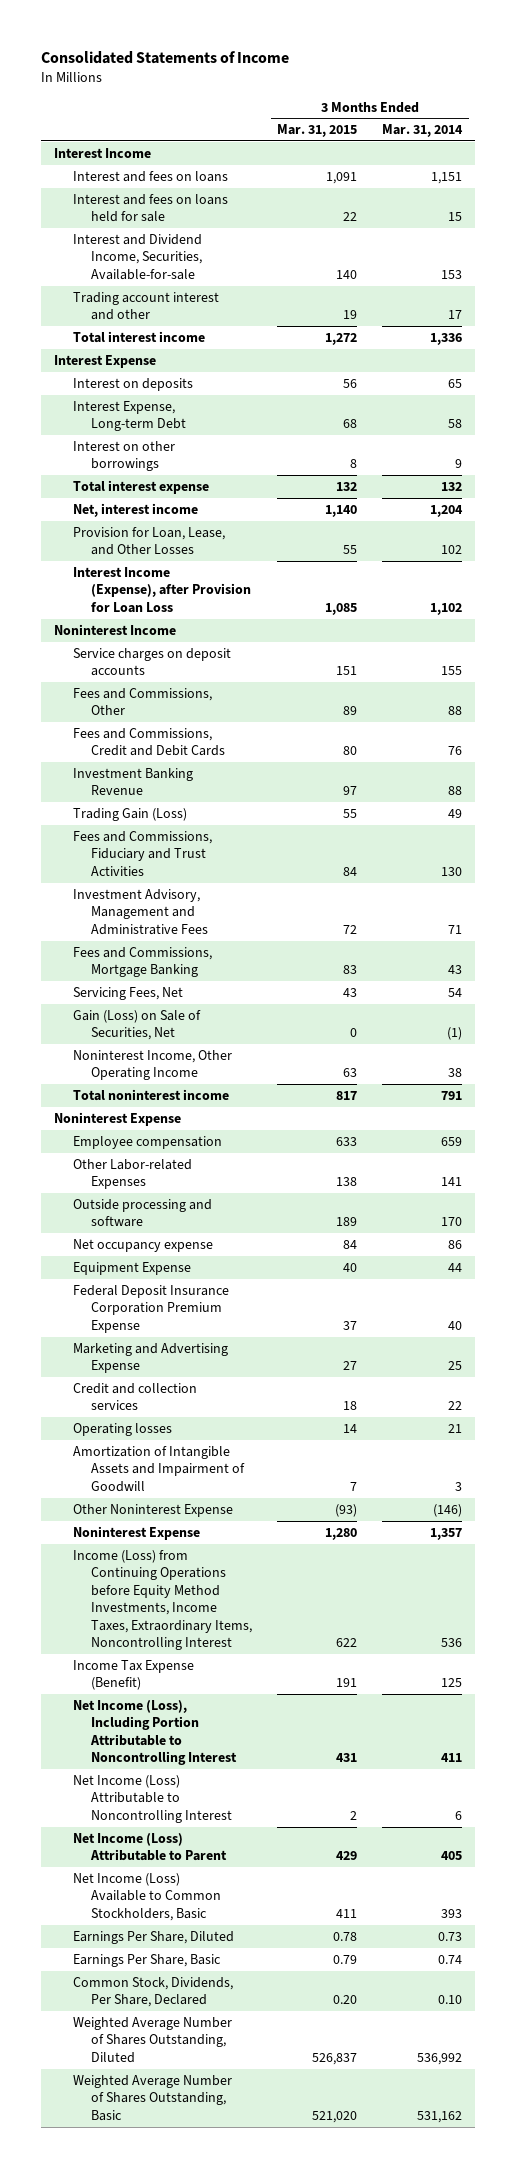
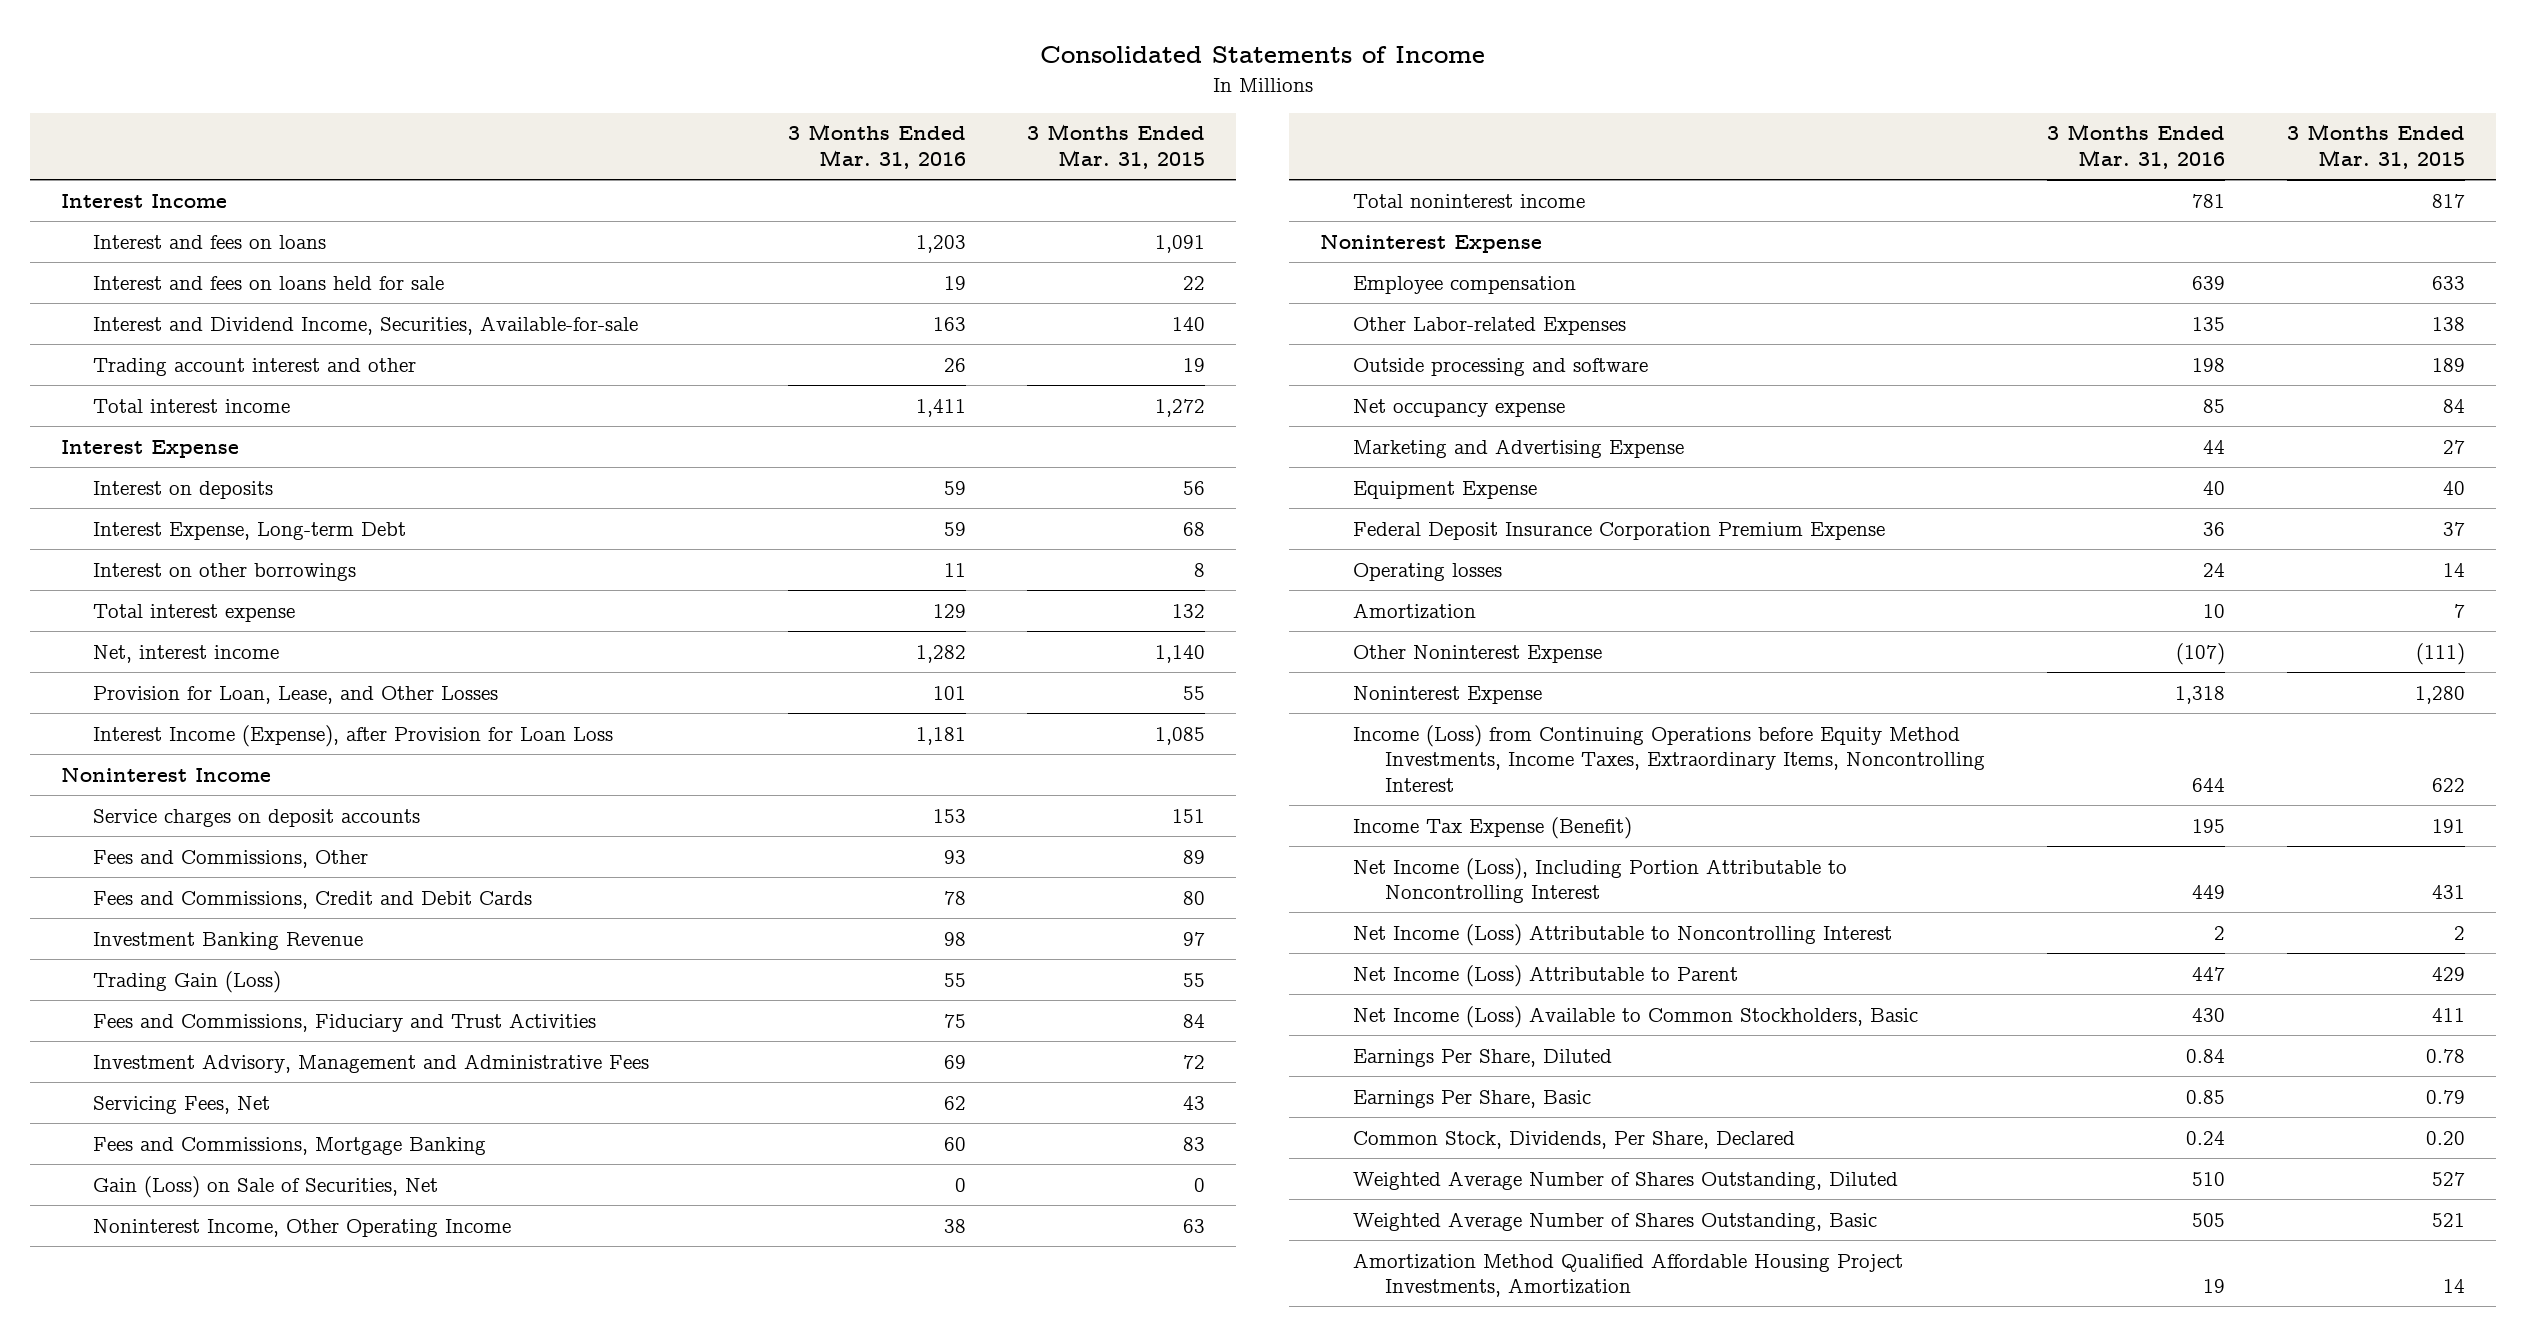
[382,124,464,138] Mar. 31, 2014 -> none
none -> [787,124,966,170] 3 Months Ended Mar. 31, 2016
[72,946,212,978] Fees and Commissions, Mortgage Banking -> [93,1136,487,1155] Fees and Commissions, Mortgage Banking
[72,1342,228,1374] Marketing and Advertising Expense -> [1352,438,1684,458] Marketing and Advertising Expense
[72,1382,197,1411] Credit and collection services -> none
[72,1445,246,1492] Amortization of Intangible Assets and Impairment of Goodwill -> none
none -> [1352,602,1476,619] Amortization
[335,1503,358,1517] (93) -> [2415,642,2465,665] (111)
[312,2052,358,2065] 526,837 -> [2431,1171,2465,1186] 527
[312,2110,358,2123] 521,020 -> [2431,1212,2465,1227] 521
none -> [1352,1252,1903,1298] Amortization Method Qualified Affordable Housing Project Investments, Amortization

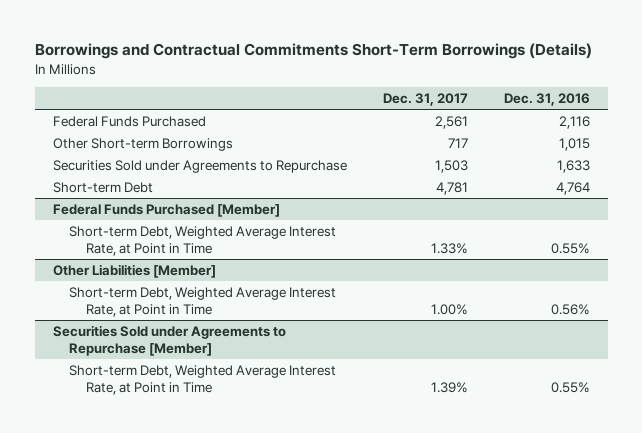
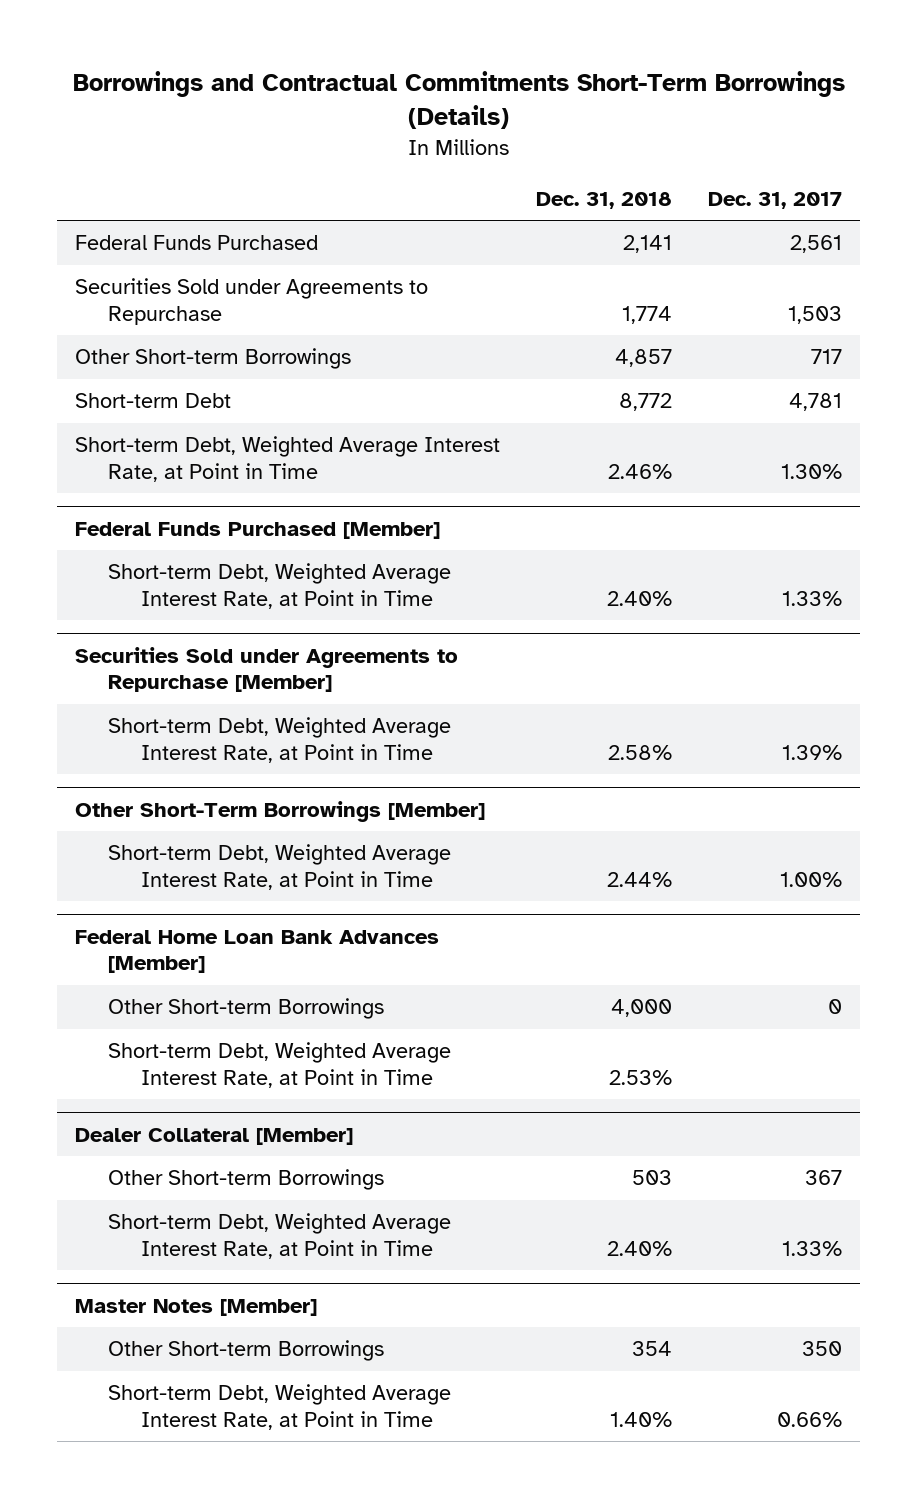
[503,92,590,106] Dec. 31, 2016 -> none
none -> [536,191,673,209] Dec. 31, 2018
[52,137,233,151] Other Short-term Borrowings -> [75,348,352,370] Other Short-term Borrowings
none -> [75,436,501,482] Short-term Debt, Weighted Average Interest Rate, at Point in Time
[52,263,216,278] Other Liabilities [Member] -> none
[69,286,337,317] Short-term Debt, Weighted Average Interest Rate, at Point in Time -> none
none -> [75,800,486,822] Other Short-Term Borrowings [Member]
none -> [107,844,451,890] Short-term Debt, Weighted Average Interest Rate, at Point in Time
none -> [75,929,440,974] Federal Home Loan Bank Advances [Member]
none -> [107,998,384,1020] Other Short-term Borrowings
none -> [107,1042,451,1088] Short-term Debt, Weighted Average Interest Rate, at Point in Time
none -> [75,1127,354,1145] Dealer Collateral [Member]
none -> [107,1169,384,1191] Other Short-term Borrowings
none -> [107,1213,451,1259] Short-term Debt, Weighted Average Interest Rate, at Point in Time
none -> [75,1298,318,1316] Master Notes [Member]
none -> [107,1340,384,1362] Other Short-term Borrowings
none -> [107,1384,451,1430] Short-term Debt, Weighted Average Interest Rate, at Point in Time

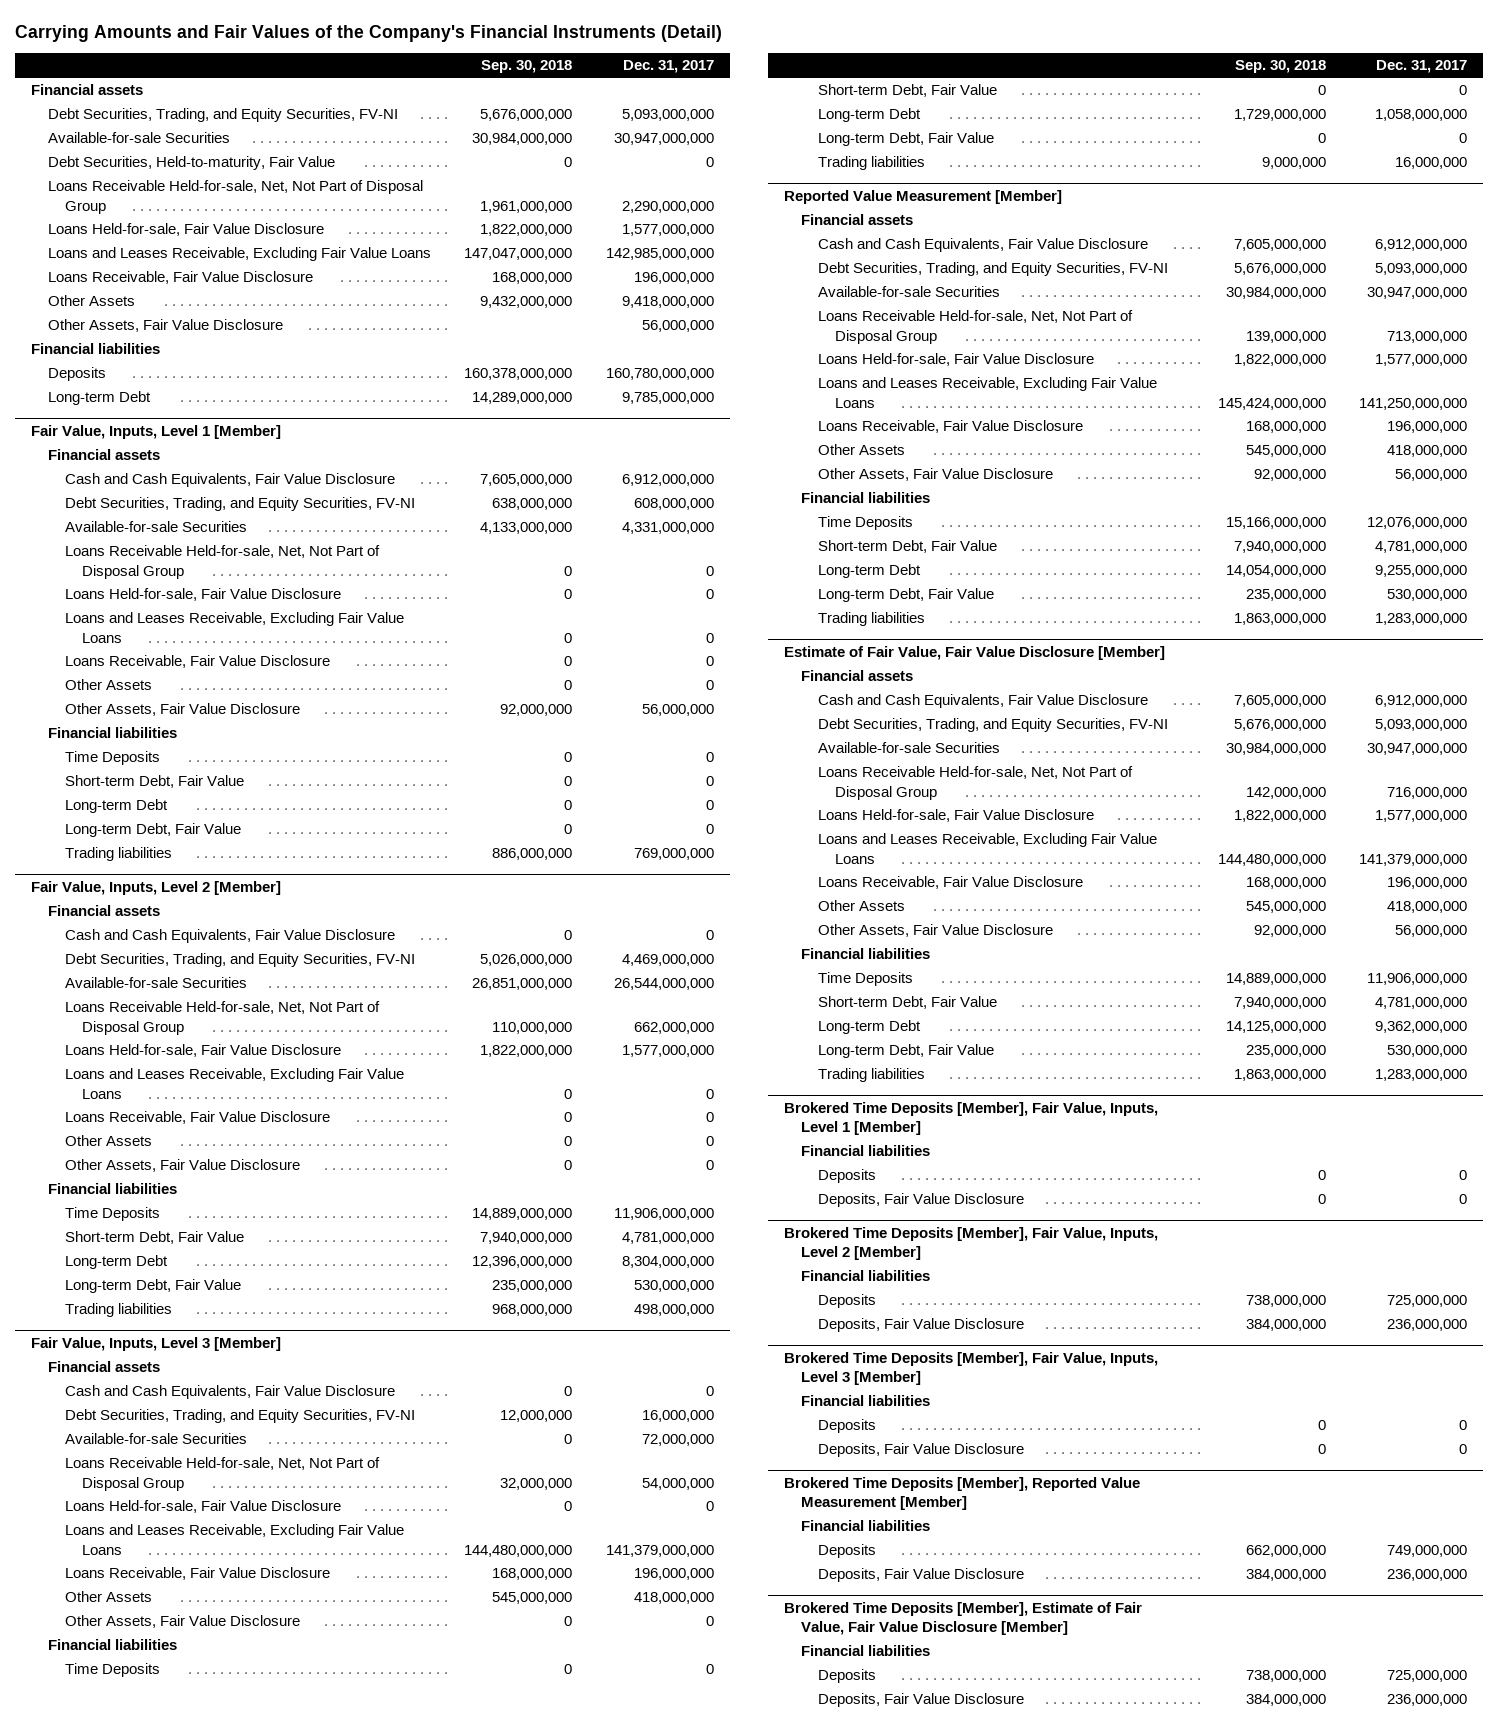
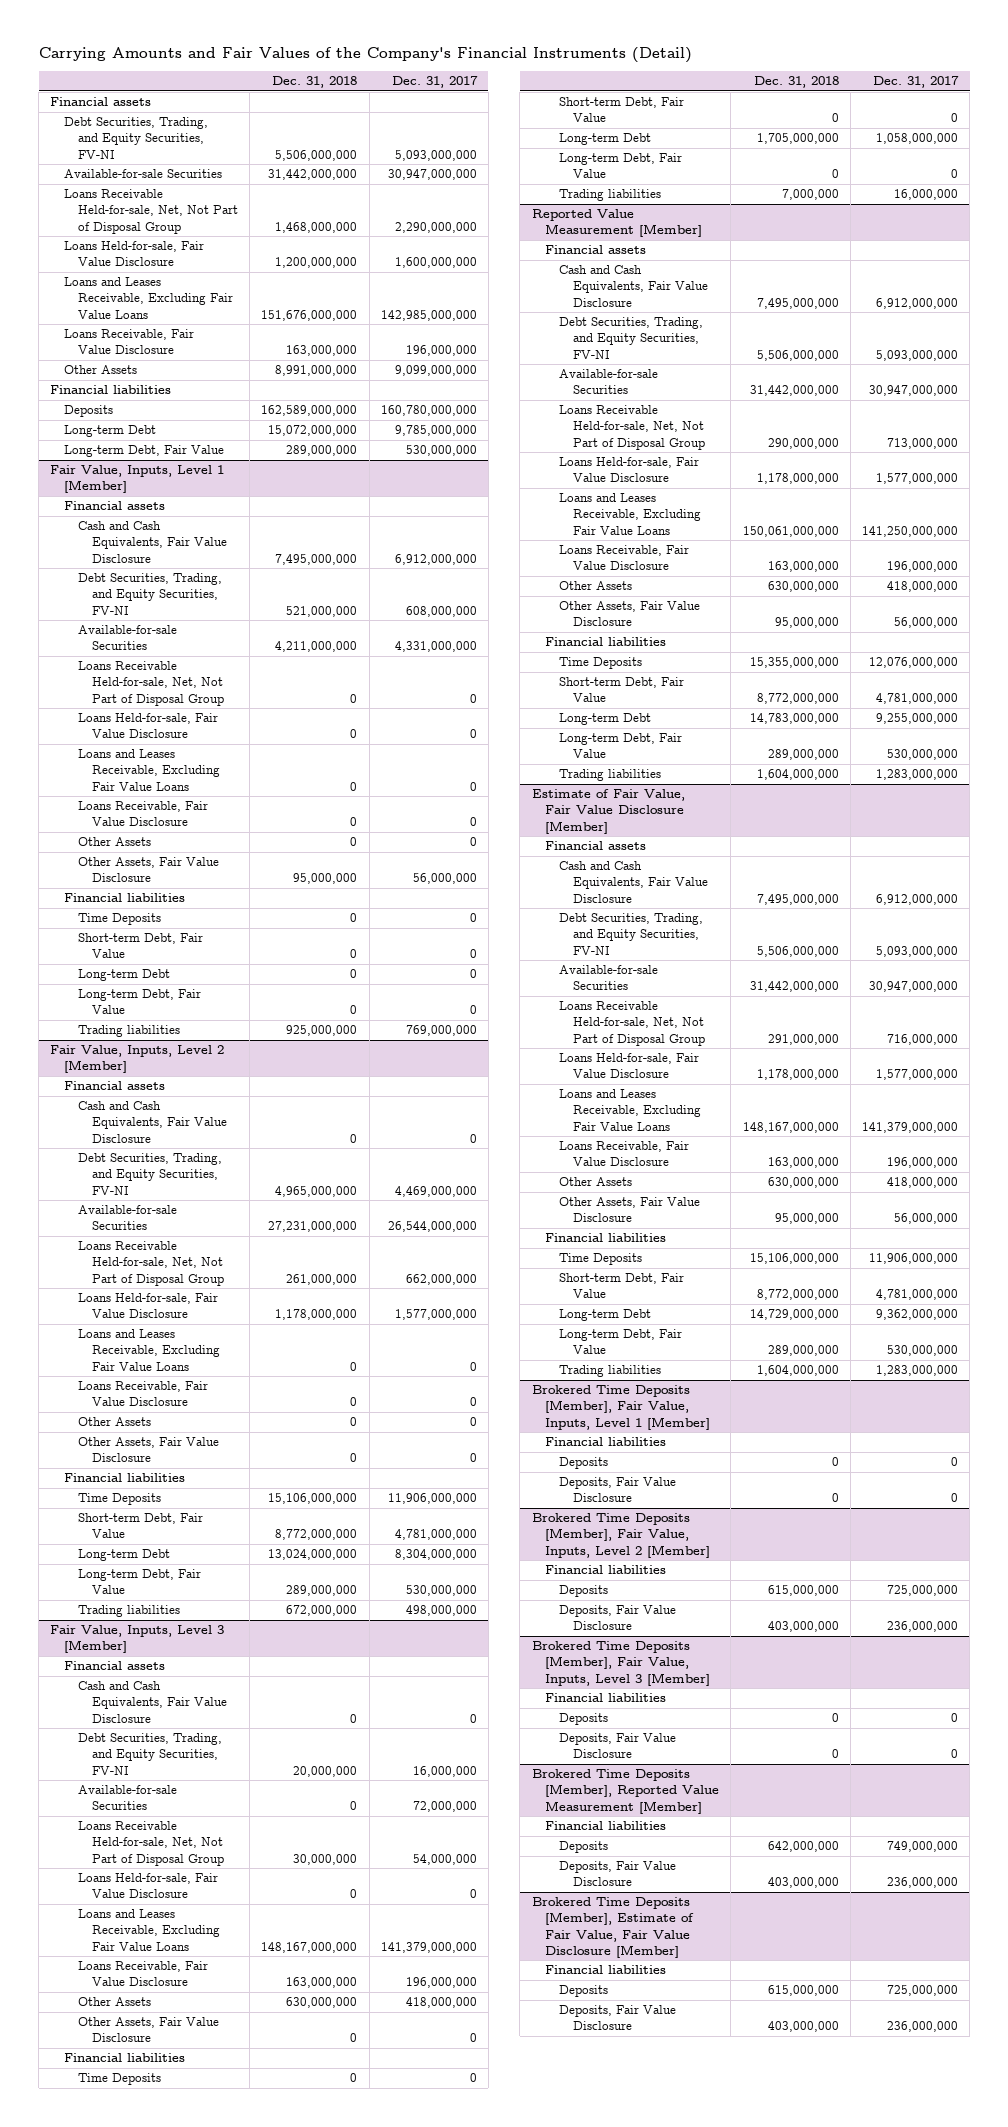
[481,60,573,74] Sep. 30, 2018 -> none
none -> [272,76,358,89] Dec. 31, 2018
[48,156,336,171] Debt Securities, Held-to-maturity, Fair Value -> none
[621,224,714,237] 1,577,000,000 -> [394,257,477,269] 1,600,000,000
[48,319,284,333] Other Assets, Fair Value Disclosure -> none
[621,296,714,309] 9,418,000,000 -> [394,365,477,377] 9,099,000,000
none -> [64,445,225,458] Long-term Debt, Fair Value

